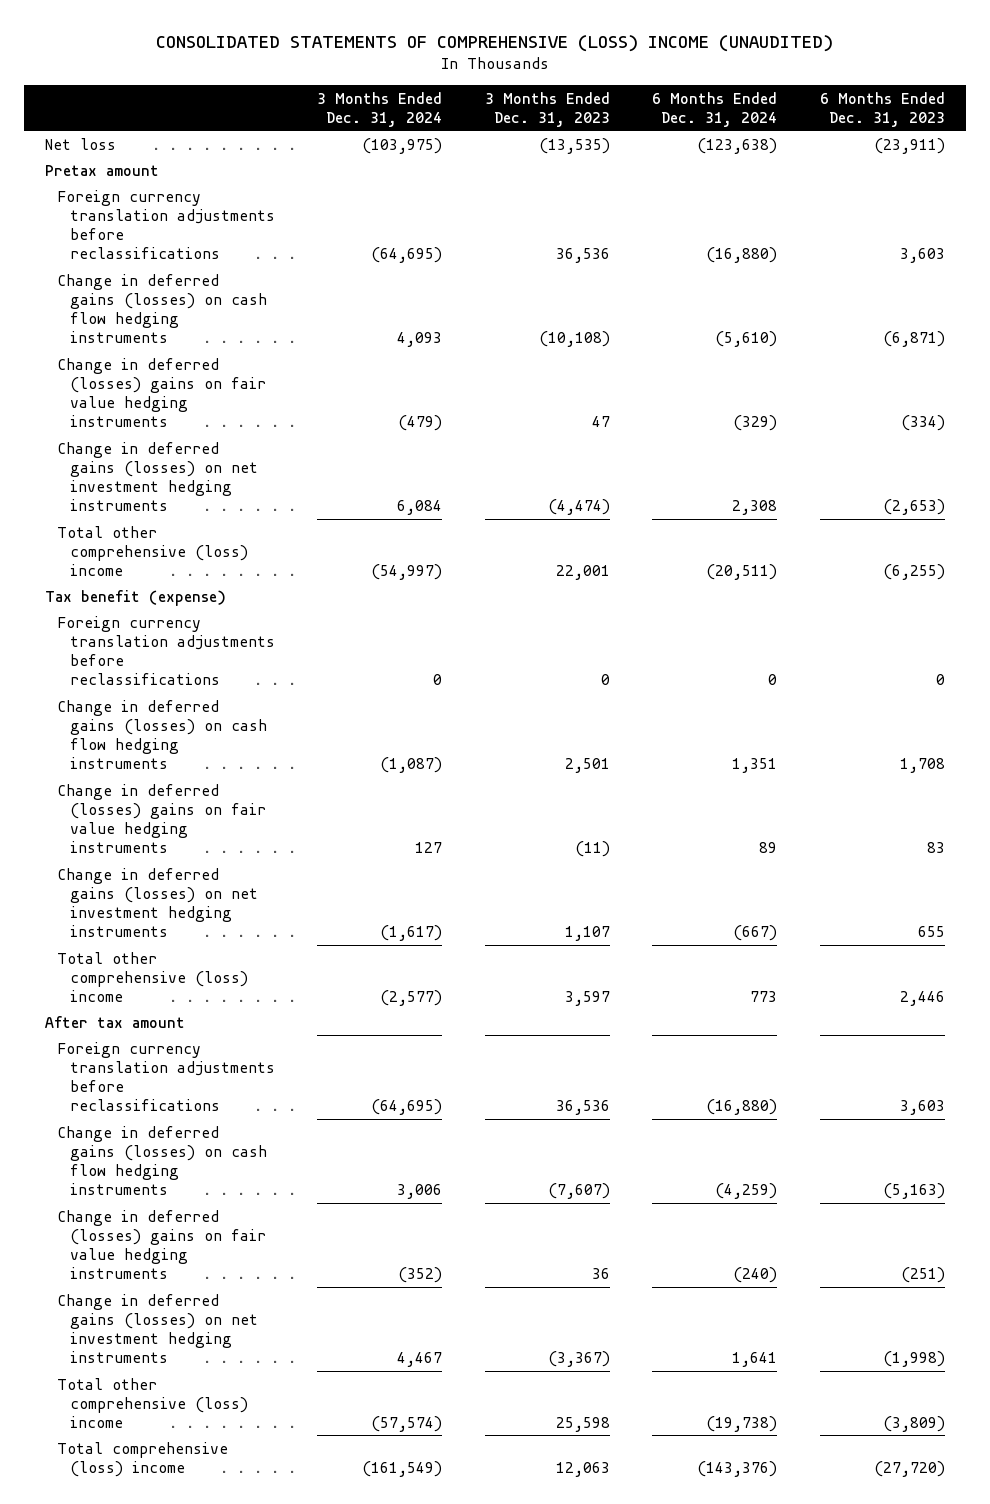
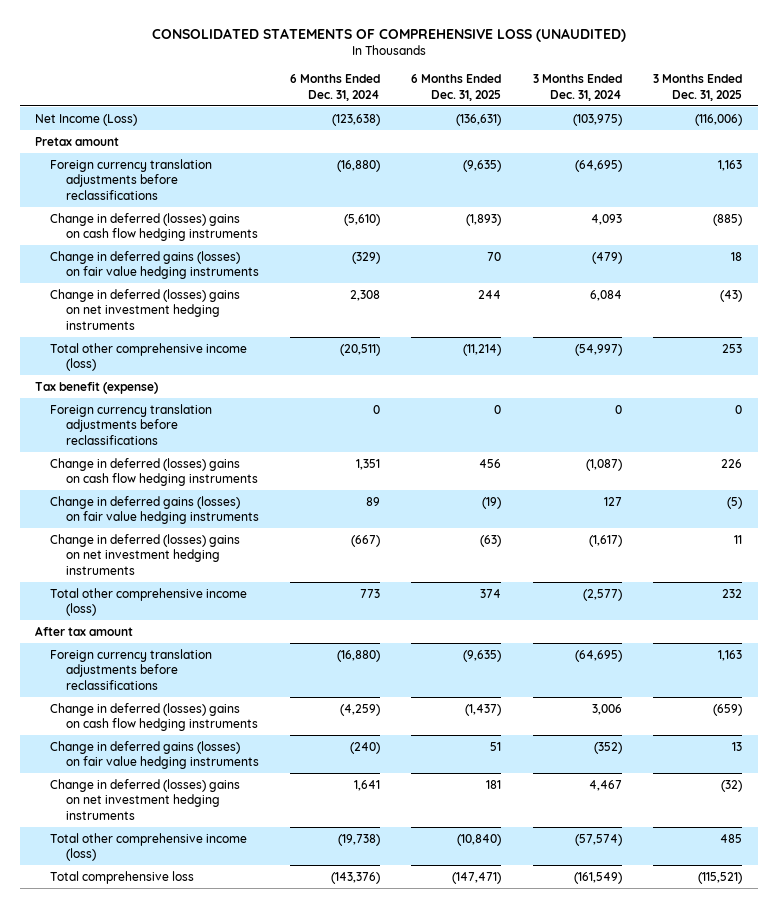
[156,35,834,53] CONSOLIDATED STATEMENTS OF COMPREHENSIVE (LOSS) INCOME (UNAUDITED) -> [151,27,626,42] CONSOLIDATED STATEMENTS OF COMPREHENSIVE LOSS (UNAUDITED)
[484,91,610,127] 3 Months Ended Dec. 31, 2023 -> none
[819,91,945,127] 6 Months Ended Dec. 31, 2023 -> none
none -> [411,73,502,101] 6 Months Ended Dec. 31, 2025
none -> [652,73,742,101] 3 Months Ended Dec. 31, 2025
[45,137,117,150] Net loss -> [35,113,138,126] Net Income (Loss)
[57,273,267,343] Change in deferred gains (losses) on cash flow hedging instruments -> [50,212,258,242] Change in deferred (losses) gains on cash flow hedging instruments
[57,357,266,427] Change in deferred (losses) gains on fair value hedging instruments -> [50,250,259,280] Change in deferred gains (losses) on fair value hedging instruments
[57,441,258,511] Change in deferred gains (losses) on net investment hedging instruments -> [50,288,241,331] Change in deferred (losses) gains on net investment hedging instruments
[57,525,248,576] Total other comprehensive (loss) income -> [50,342,248,372] Total other comprehensive income (loss)
[57,699,267,769] Change in deferred gains (losses) on cash flow hedging instruments -> [50,457,258,487] Change in deferred (losses) gains on cash flow hedging instruments
[57,783,266,853] Change in deferred (losses) gains on fair value hedging instruments -> [50,495,259,525] Change in deferred gains (losses) on fair value hedging instruments
[57,867,258,937] Change in deferred gains (losses) on net investment hedging instruments -> [50,533,241,576] Change in deferred (losses) gains on net investment hedging instruments
[57,951,248,1002] Total other comprehensive (loss) income -> [50,587,248,617] Total other comprehensive income (loss)
[57,1125,267,1195] Change in deferred gains (losses) on cash flow hedging instruments -> [50,702,258,732] Change in deferred (losses) gains on cash flow hedging instruments
[57,1209,266,1279] Change in deferred (losses) gains on fair value hedging instruments -> [50,740,259,770] Change in deferred gains (losses) on fair value hedging instruments
[57,1293,258,1363] Change in deferred gains (losses) on net investment hedging instruments -> [50,778,241,821] Change in deferred (losses) gains on net investment hedging instruments
[57,1377,248,1428] Total other comprehensive (loss) income -> [50,832,248,862] Total other comprehensive income (loss)
[57,1441,229,1477] Total comprehensive (loss) income -> [50,870,195,884] Total comprehensive loss

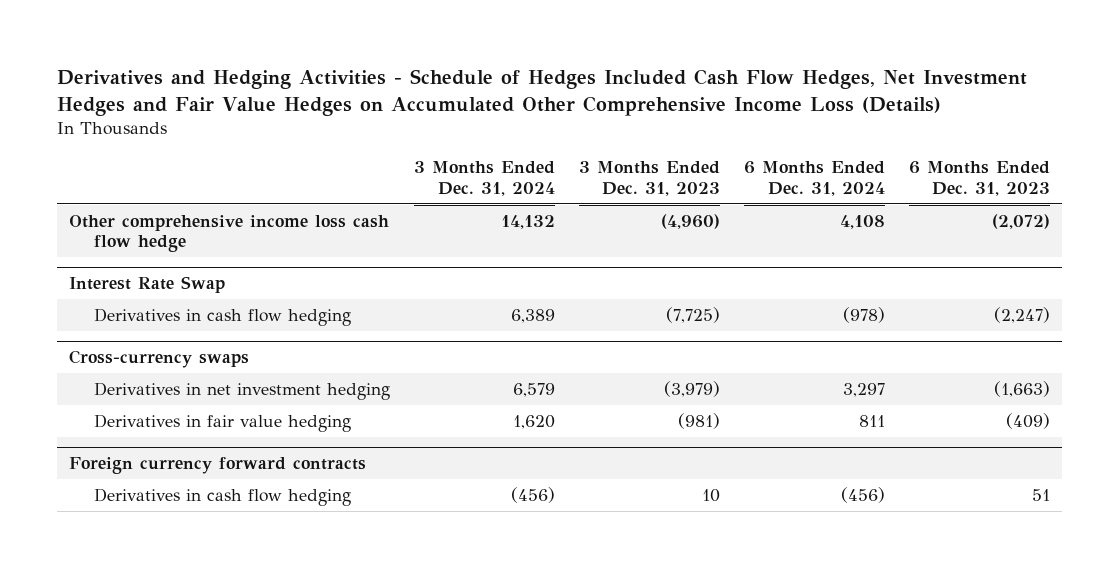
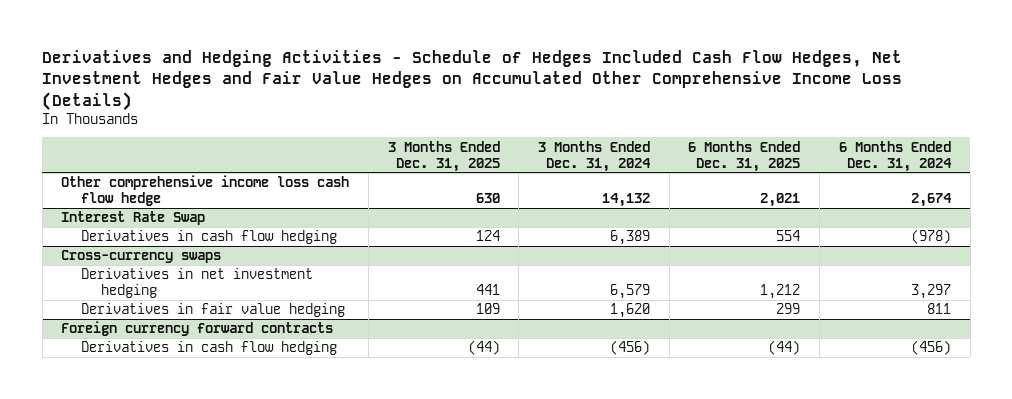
[578,161,720,197] 3 Months Ended Dec. 31, 2023 -> none
[908,161,1050,197] 6 Months Ended Dec. 31, 2023 -> none
none -> [387,140,500,172] 3 Months Ended Dec. 31, 2025
none -> [688,140,801,172] 6 Months Ended Dec. 31, 2025
[839,214,885,229] 4,108 -> [910,193,952,208] 2,674

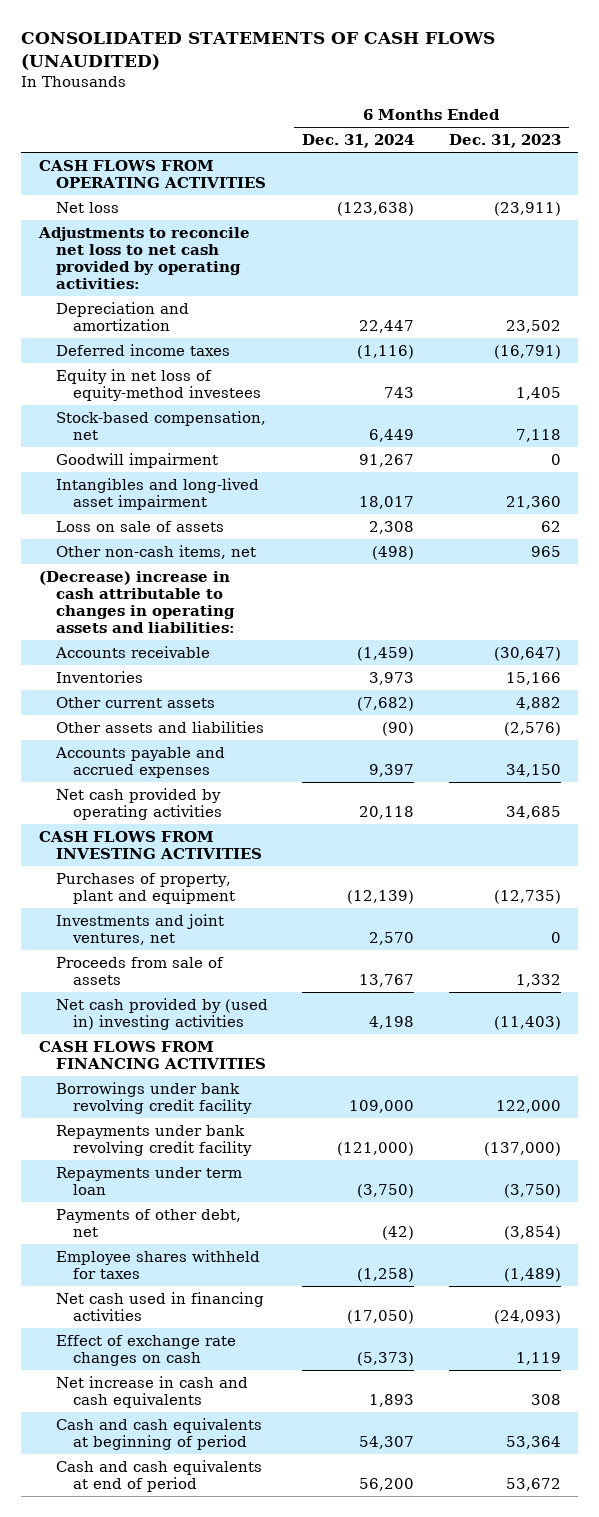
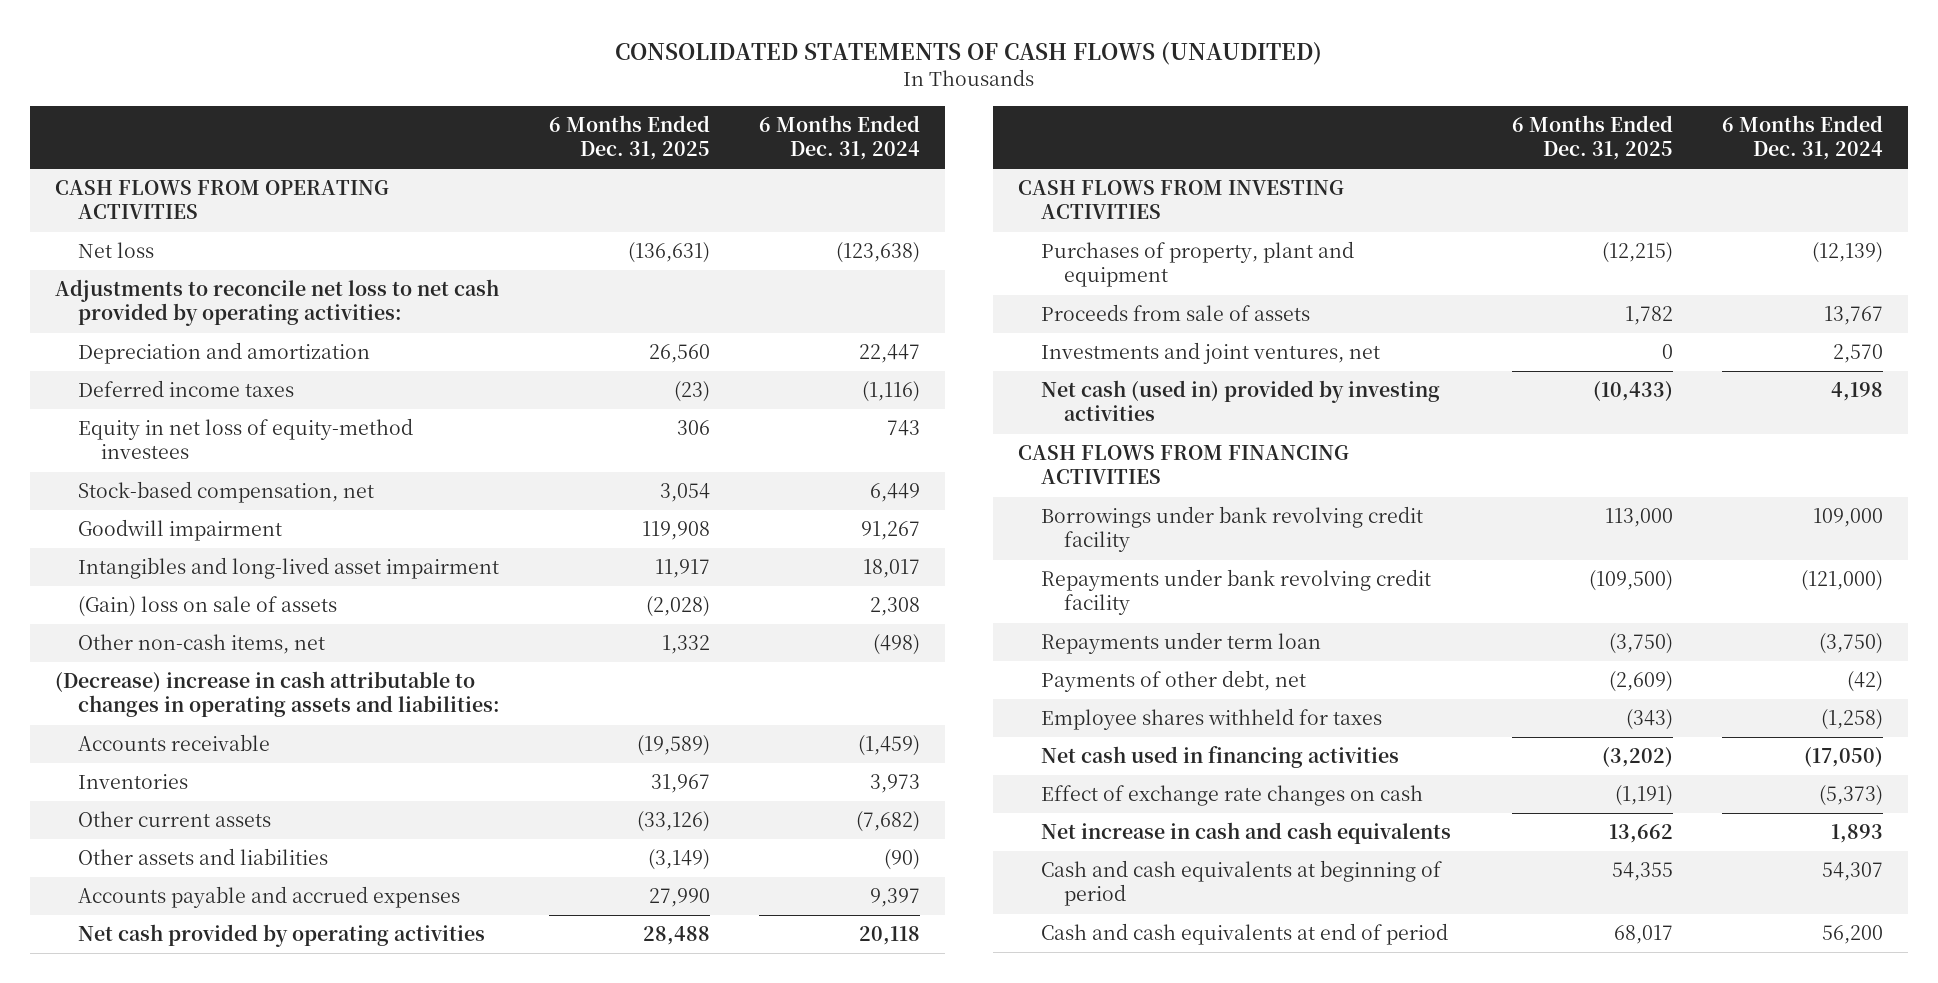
[448,134,561,149] Dec. 31, 2023 -> none
none -> [549,115,711,161] 6 Months Ended Dec. 31, 2025
[55,521,224,533] Loss on sale of assets -> [78,596,338,618] (Gain) loss on sale of assets
[55,914,224,945] Investments and joint ventures, net -> [1040,342,1380,365] Investments and joint ventures, net
[55,998,268,1030] Net cash provided by (used in) investing activities -> [1040,380,1440,422] Net cash (used in) provided by investing activities

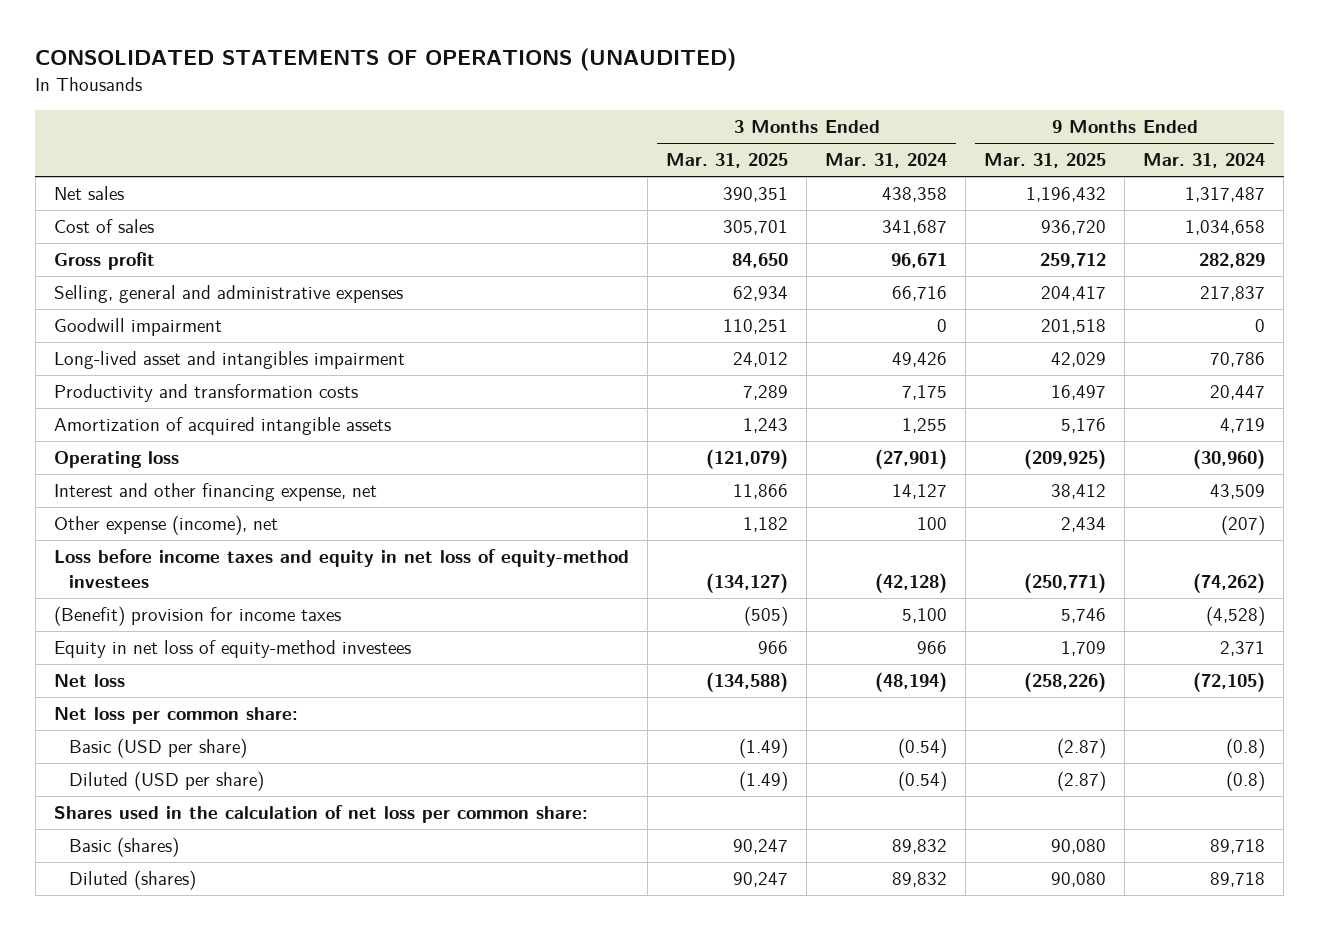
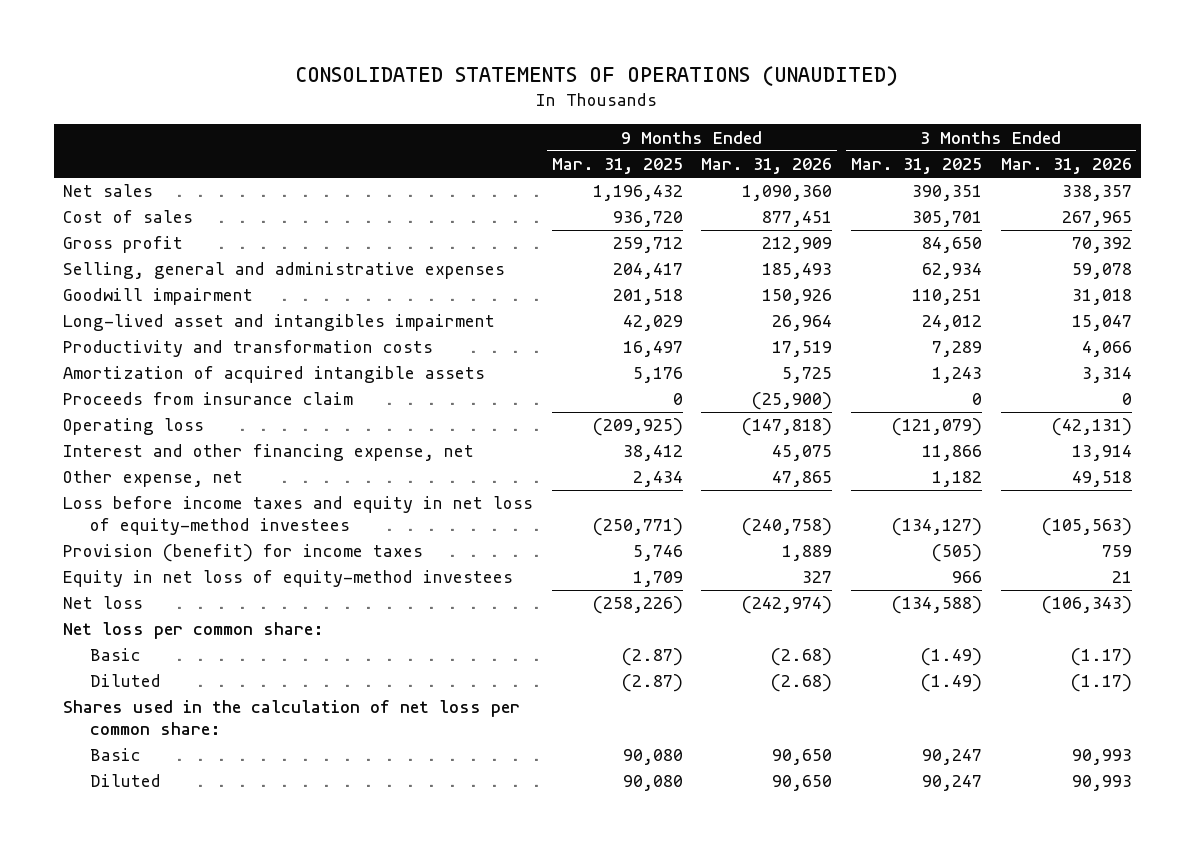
[825,153,948,169] Mar. 31, 2024 -> none
[1143,153,1266,169] Mar. 31, 2024 -> none
none -> [701,158,833,175] Mar. 31, 2026
none -> [1000,158,1132,175] Mar. 31, 2026
none -> [63,392,354,406] Proceeds from insurance claim
[53,515,278,536] Other expense (income), net -> [63,470,244,488] Other expense, net
[53,606,341,627] (Benefit) provision for income taxes -> [63,544,424,563] Provision (benefit) for income taxes
[69,738,248,759] Basic (USD per share) -> [90,648,142,662] Basic
[69,771,265,792] Diluted (USD per share) -> [90,674,162,688] Diluted
[69,837,180,858] Basic (shares) -> [90,748,142,762] Basic
[69,870,197,891] Diluted (shares) -> [90,774,162,788] Diluted

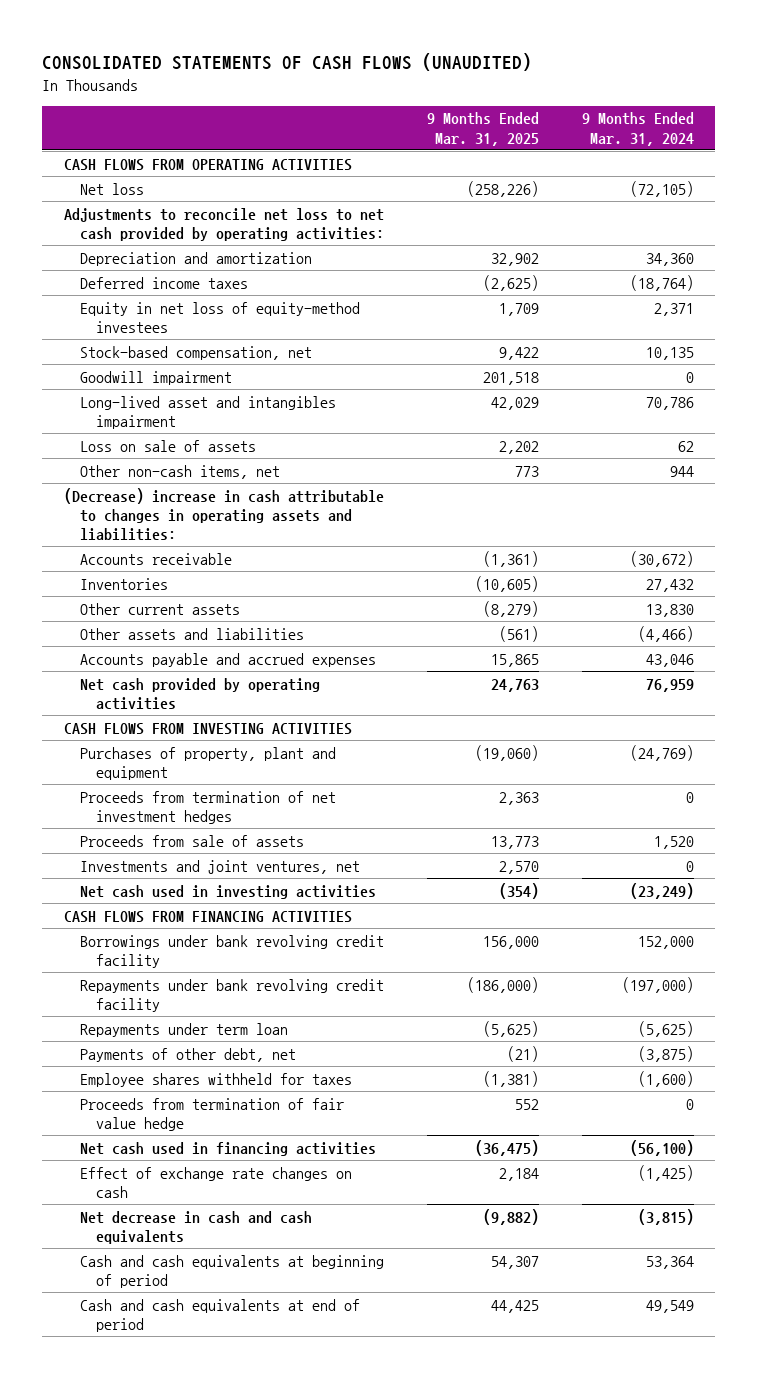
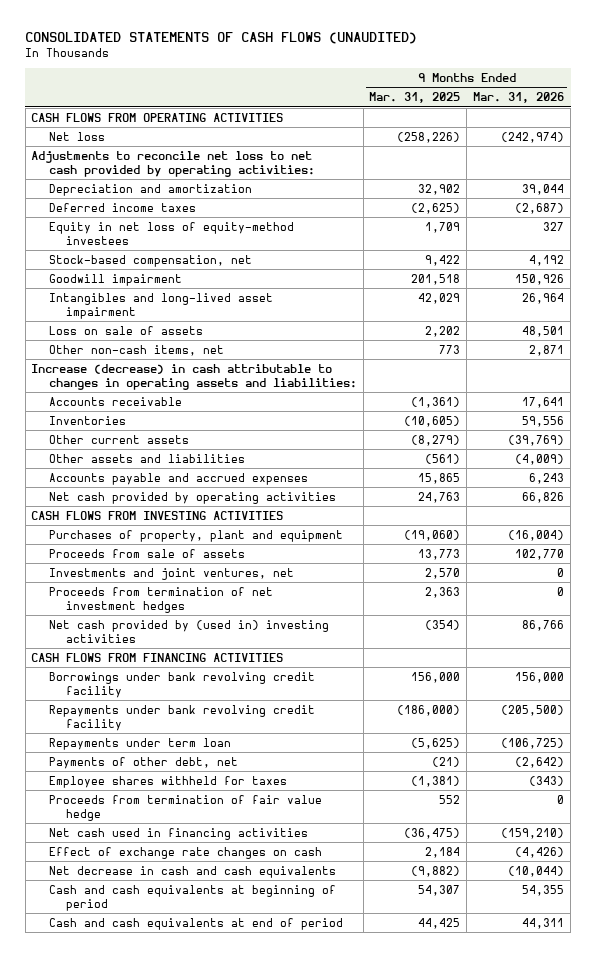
[581,112,694,146] 9 Months Ended Mar. 31, 2024 -> none
none -> [473,92,565,104] Mar. 31, 2026
[80,395,337,429] Long-lived asset and intangibles impairment -> [48,292,273,319] Intangibles and long-lived asset impairment
[63,487,384,542] (Decrease) increase in cash attributable to changes in operating assets and liabilities: -> [31,363,357,390] Increase (decrease) in cash attributable to changes in operating assets and liabilities:
[80,790,337,824] Proceeds from termination of net investment hedges -> [48,586,273,613] Proceeds from termination of net investment hedges
[80,884,377,899] Net cash used in investing activities -> [48,619,329,643] Net cash provided by (used in) investing activities

